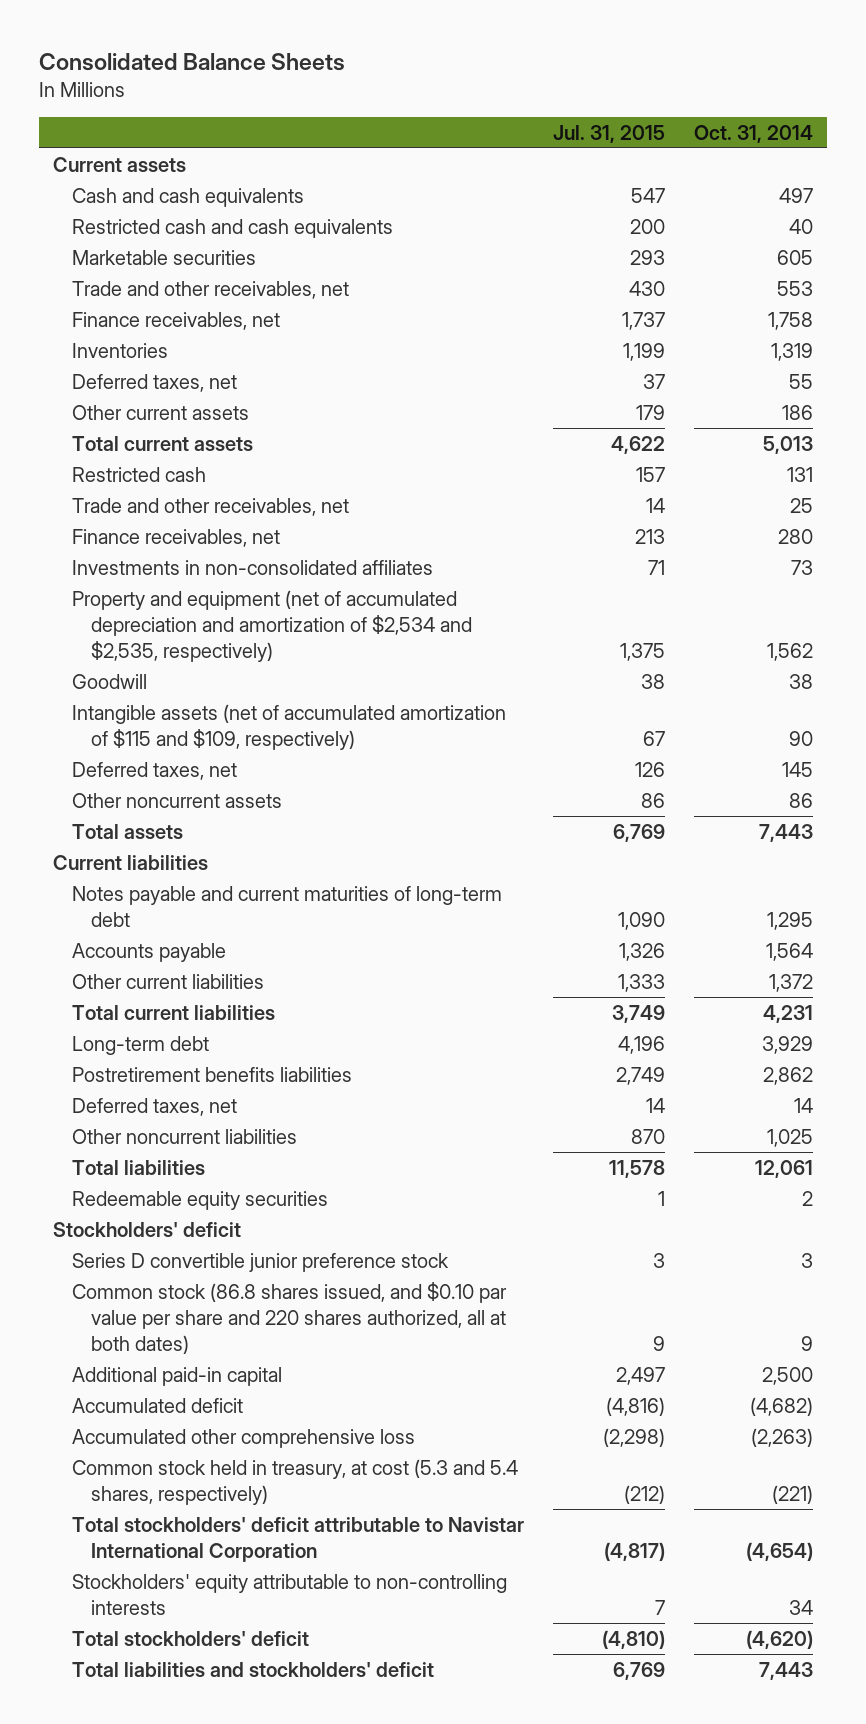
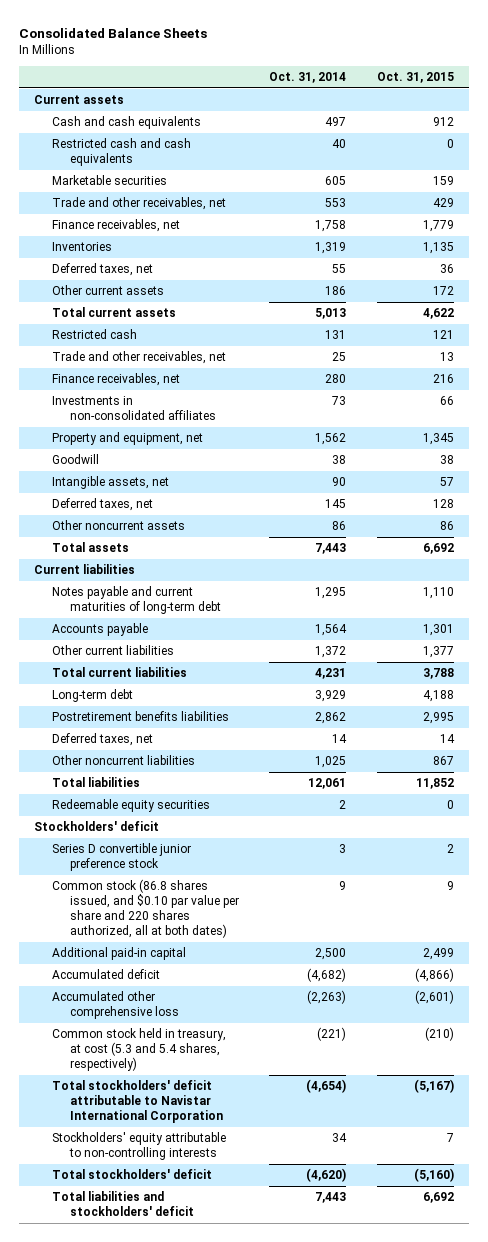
[552,124,665,143] Jul. 31, 2015 -> none
none -> [376,71,454,83] Oct. 31, 2015
[72,589,473,662] Property and equipment (net of accumulated depreciation and amortization of $2,534 and $2,535, respectively) -> [52,432,204,446] Property and equipment, net
[72,703,507,750] Intangible assets (net of accumulated amortization of $115 and $109, respectively) -> [52,476,170,490] Intangible assets, net

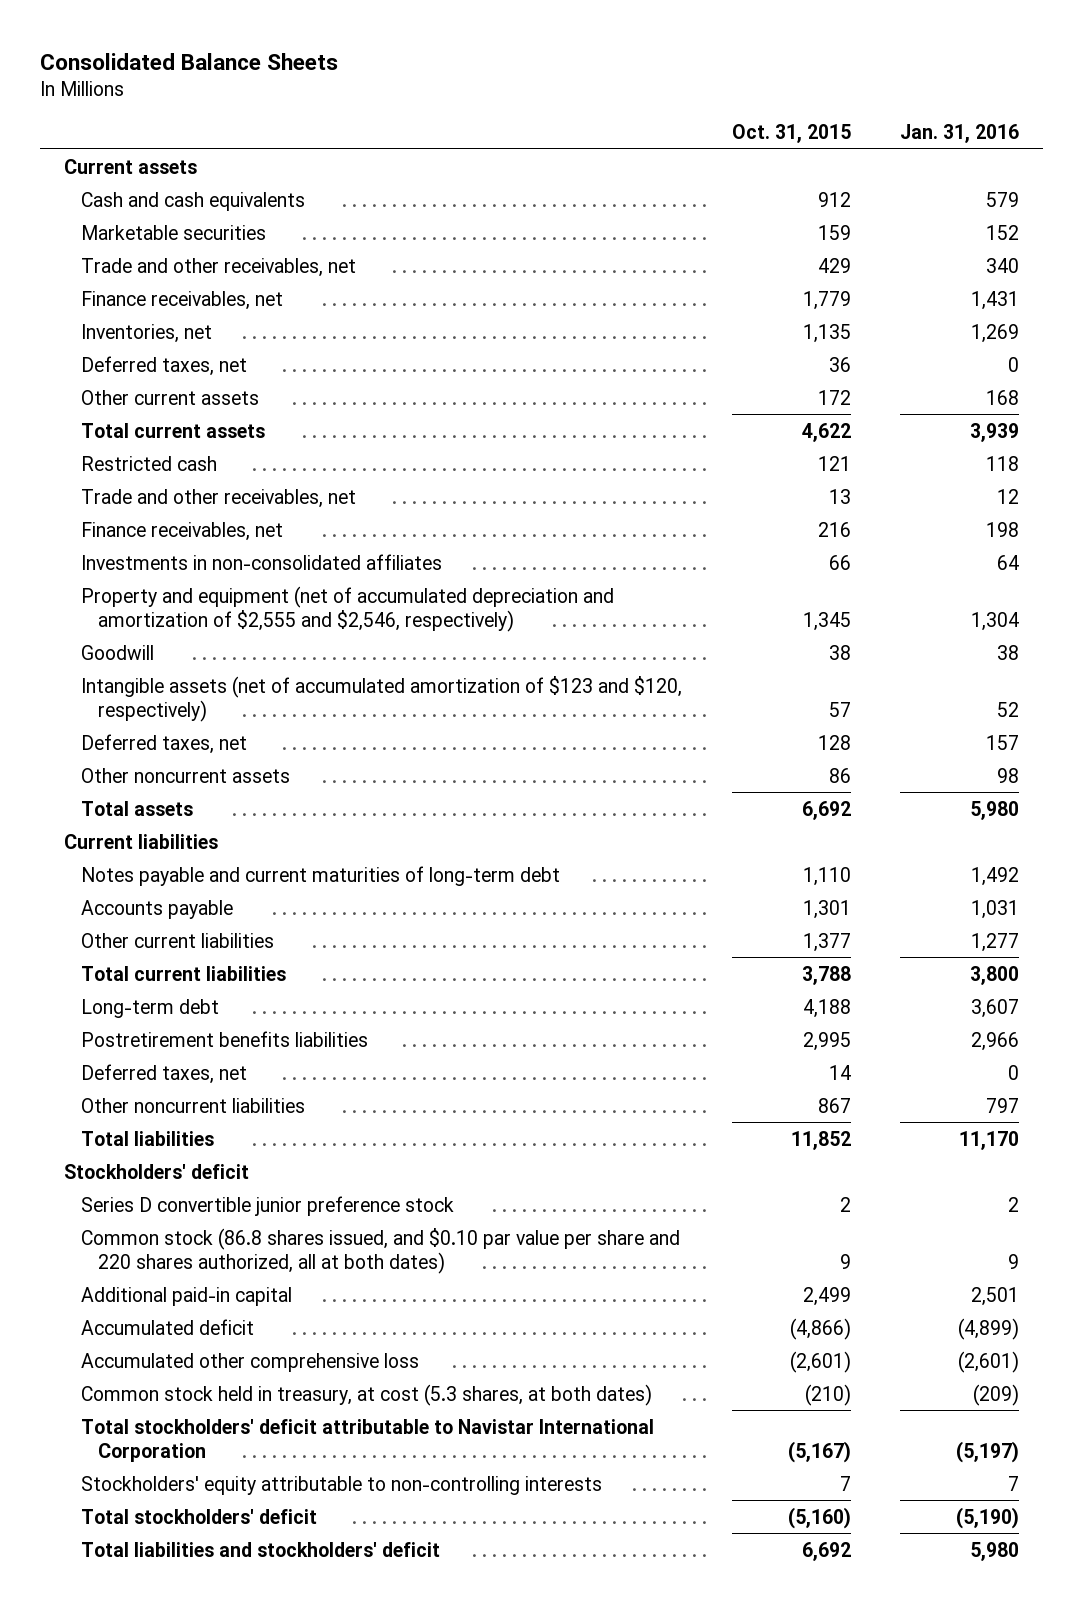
[269,71,347,83] Oct. 31, 2014 -> none
none -> [899,124,1019,144] Jan. 31, 2016
[52,138,192,167] Restricted cash and cash equivalents -> none
[52,242,113,252] Inventories -> [81,323,213,343] Inventories, net
[52,432,204,446] Property and equipment, net -> [81,585,615,632] Property and equipment (net of accumulated depreciation and amortization of $2,555 and $2,546, respectively)
[52,476,170,490] Intangible assets, net -> [81,675,683,722] Intangible assets (net of accumulated amortization of $123 and $120, respectively)
[52,799,211,813] Redeemable equity securities -> none
[52,1028,227,1072] Common stock held in treasury, at cost (5.3 and 5.4 shares, respectively) -> [81,1383,653,1406] Common stock held in treasury, at cost (5.3 shares, at both dates)

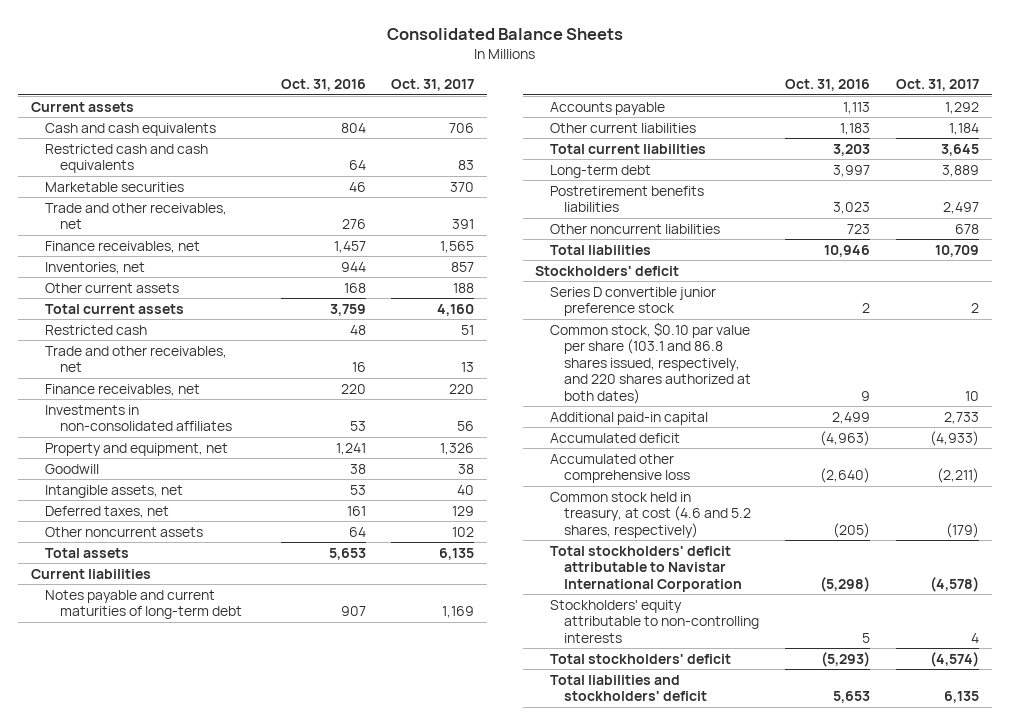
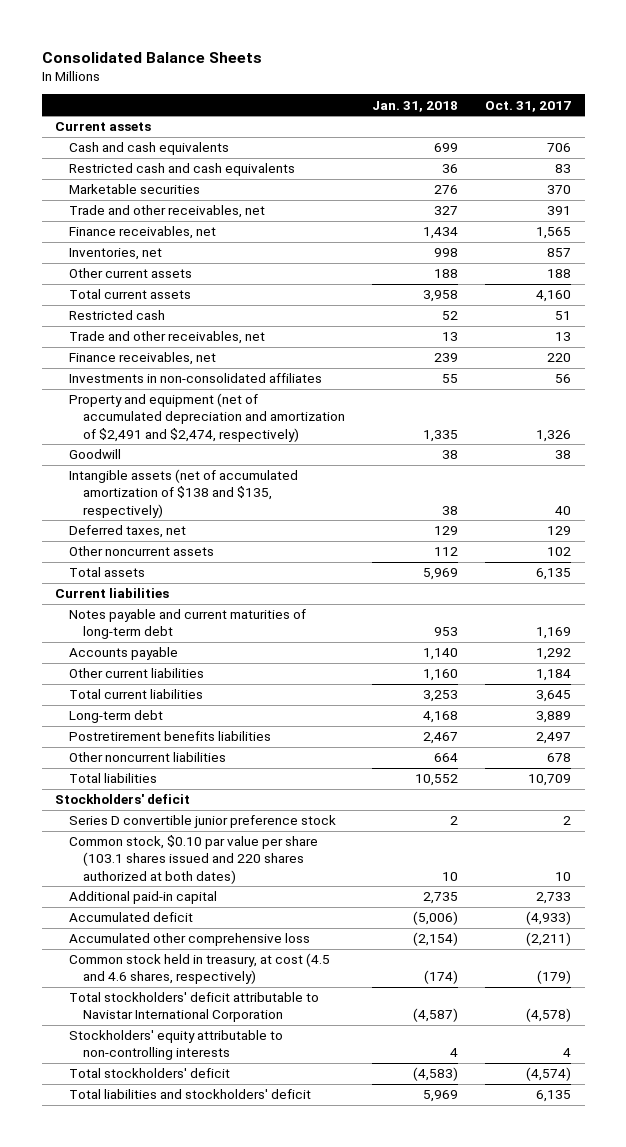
[280,79,366,92] Oct. 31, 2016 -> none
none -> [371,100,458,112] Jan. 31, 2018
[45,442,229,456] Property and equipment, net -> [68,393,345,442] Property and equipment (net of accumulated depreciation and amortization of $2,491 and $2,474, respectively)
[45,484,184,498] Intangible assets, net -> [68,469,298,518] Intangible assets (net of accumulated amortization of $138 and $135, respectively)
[549,321,752,404] Common stock, $0.10 par value per share (103.1 and 86.8 shares issued, respectively, and 220 shares authorized at both dates) -> [68,835,318,884] Common stock, $0.10 par value per share (103.1 shares issued and 220 shares authorized at both dates)
[549,491,752,538] Common stock held in treasury, at cost (4.6 and 5.2 shares, respectively) -> [68,953,330,985] Common stock held in treasury, at cost (4.5 and 4.6 shares, respectively)

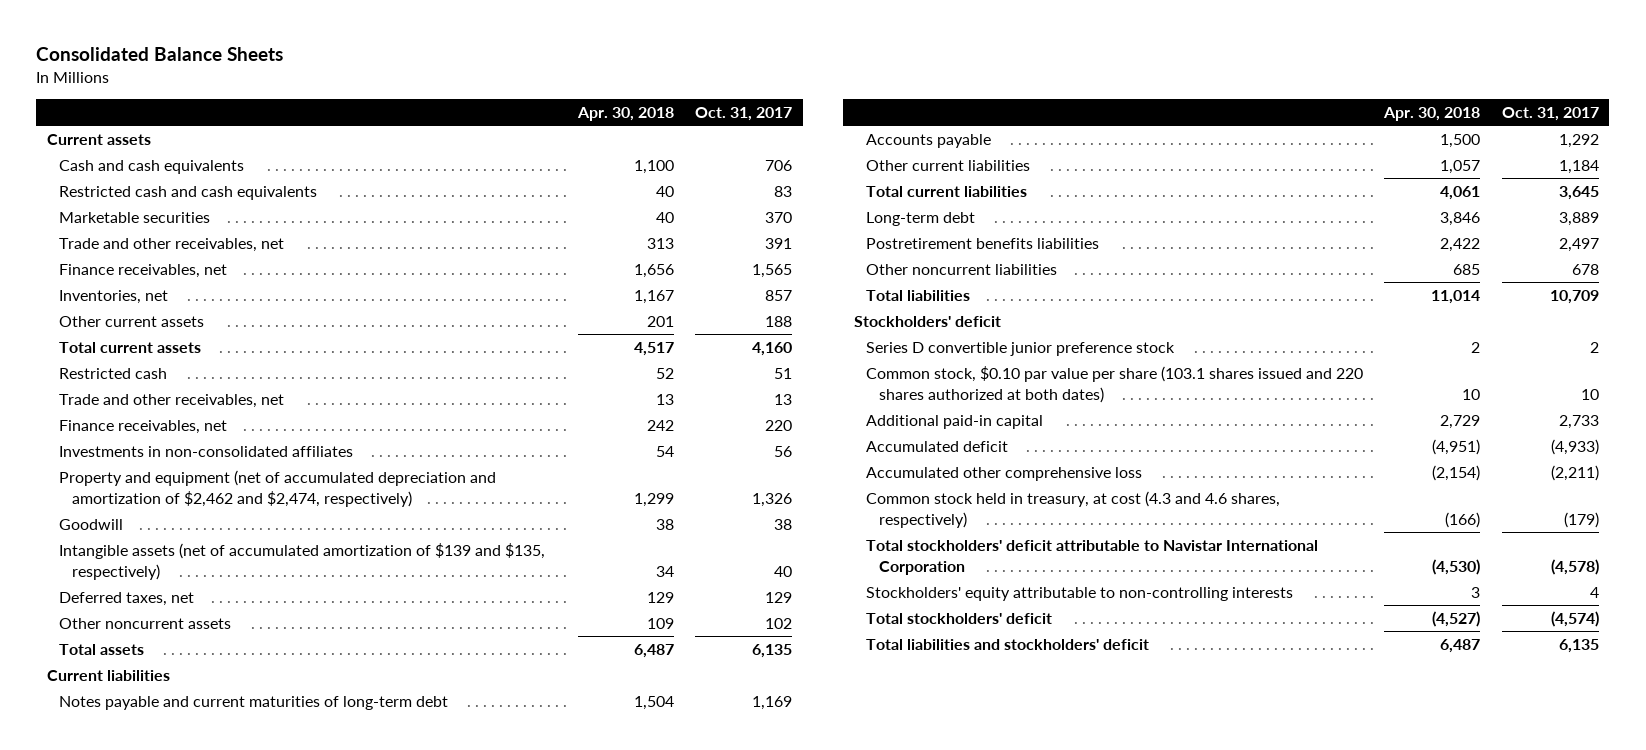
[371,100,458,112] Jan. 31, 2018 -> none
none -> [576,106,674,121] Apr. 30, 2018
[68,393,345,442] Property and equipment (net of accumulated depreciation and amortization of $2,491 and $2,474, respectively) -> [59,470,497,507] Property and equipment (net of accumulated depreciation and amortization of $2,462 and $2,474, respectively)
[68,469,298,518] Intangible assets (net of accumulated amortization of $138 and $135, respectively) -> [59,543,546,580] Intangible assets (net of accumulated amortization of $139 and $135, respectively)
[68,953,330,985] Common stock held in treasury, at cost (4.5 and 4.6 shares, respectively) -> [866,491,1281,528] Common stock held in treasury, at cost (4.3 and 4.6 shares, respectively)

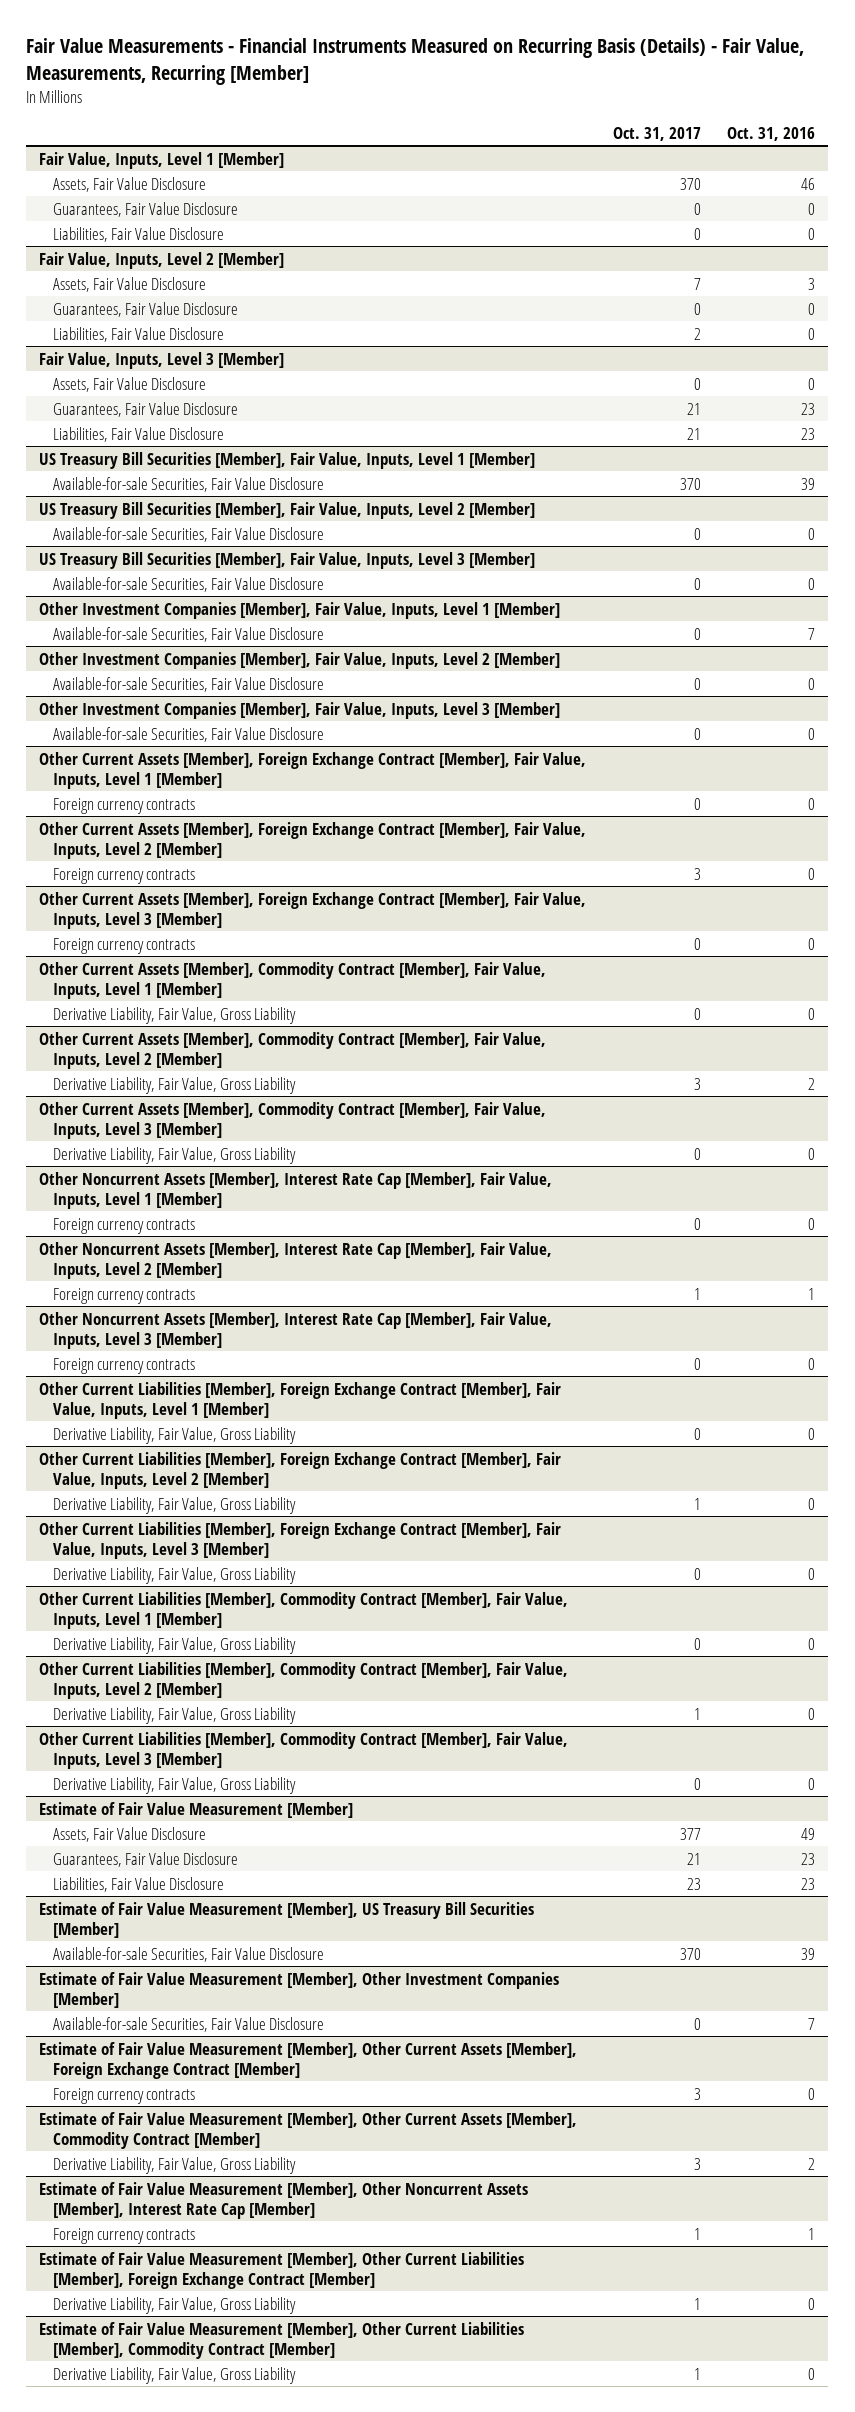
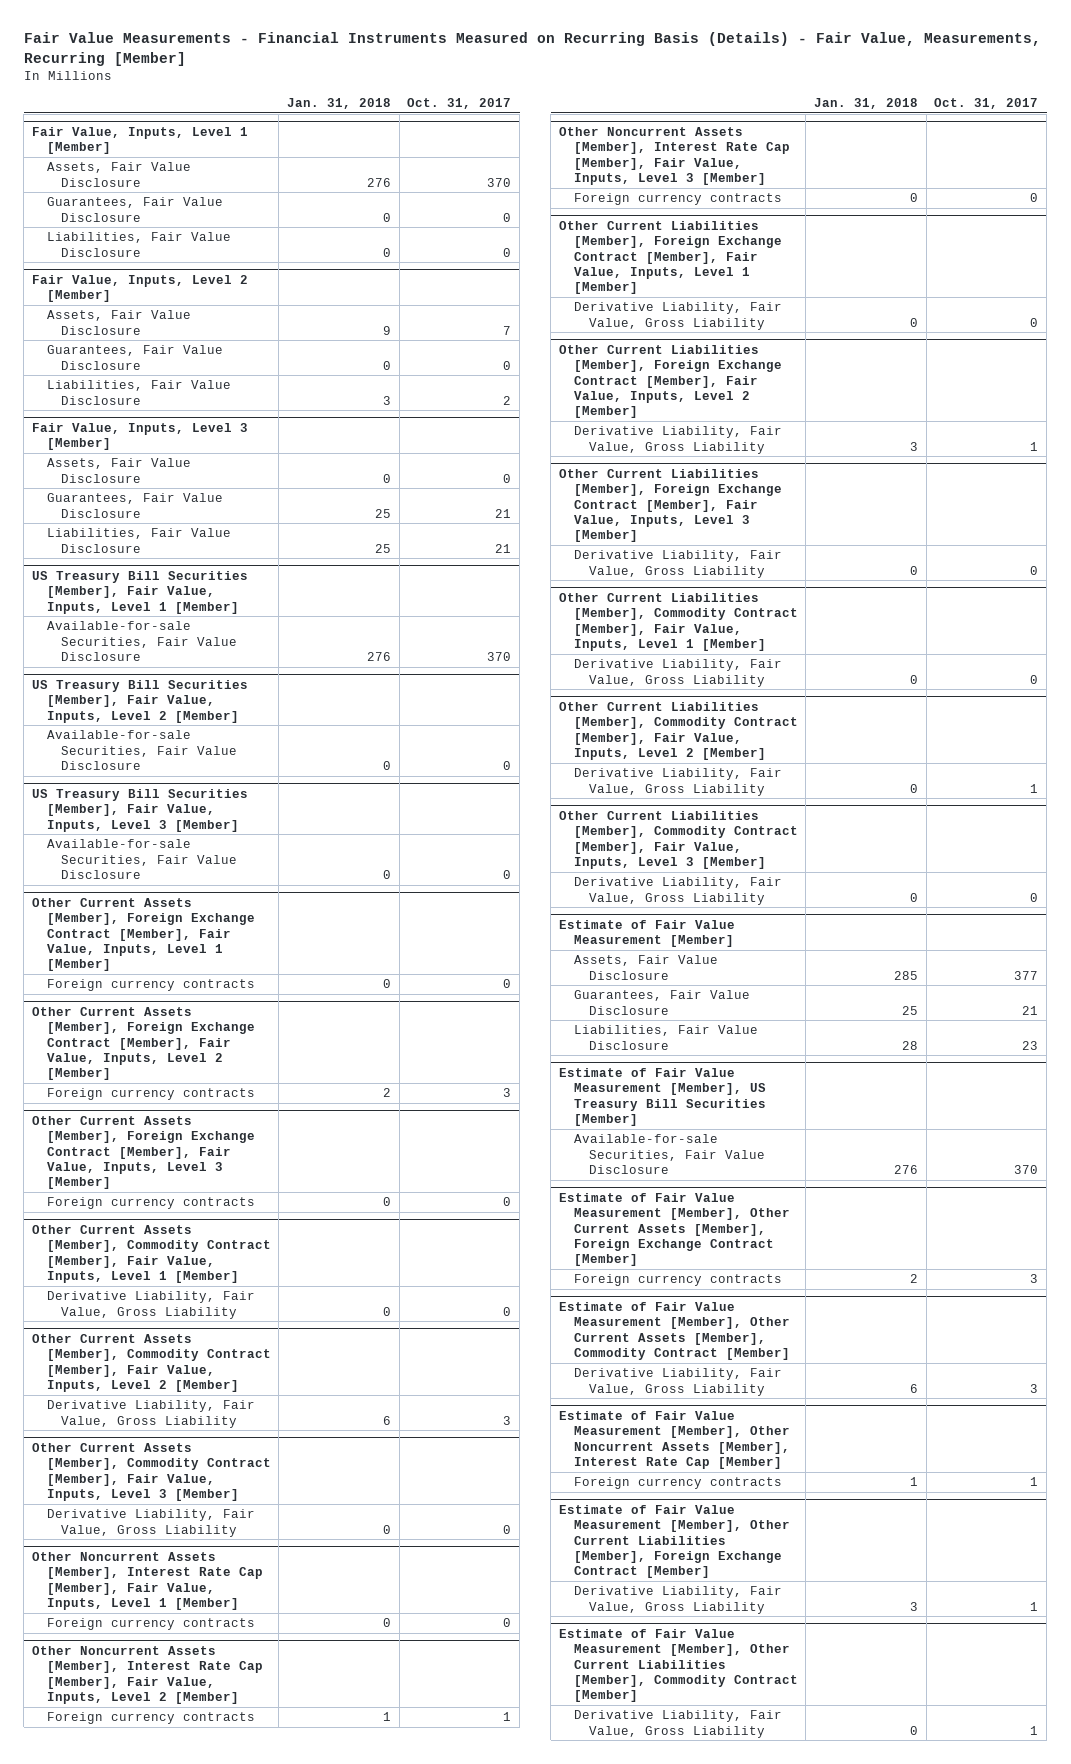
[727,126,816,141] Oct. 31, 2016 -> none
none -> [287,97,392,109] Jan. 31, 2018
[39,601,561,619] Other Investment Companies [Member], Fair Value, Inputs, Level 1 [Member] -> none
[52,626,324,642] Available-for-sale Securities, Fair Value Disclosure -> none
[39,651,561,669] Other Investment Companies [Member], Fair Value, Inputs, Level 2 [Member] -> none
[52,676,324,692] Available-for-sale Securities, Fair Value Disclosure -> none
[39,701,561,719] Other Investment Companies [Member], Fair Value, Inputs, Level 3 [Member] -> none
[52,726,324,742] Available-for-sale Securities, Fair Value Disclosure -> none
[39,1971,560,2008] Estimate of Fair Value Measurement [Member], Other Investment Companies [Member] -> none
[52,2016,324,2032] Available-for-sale Securities, Fair Value Disclosure -> none

